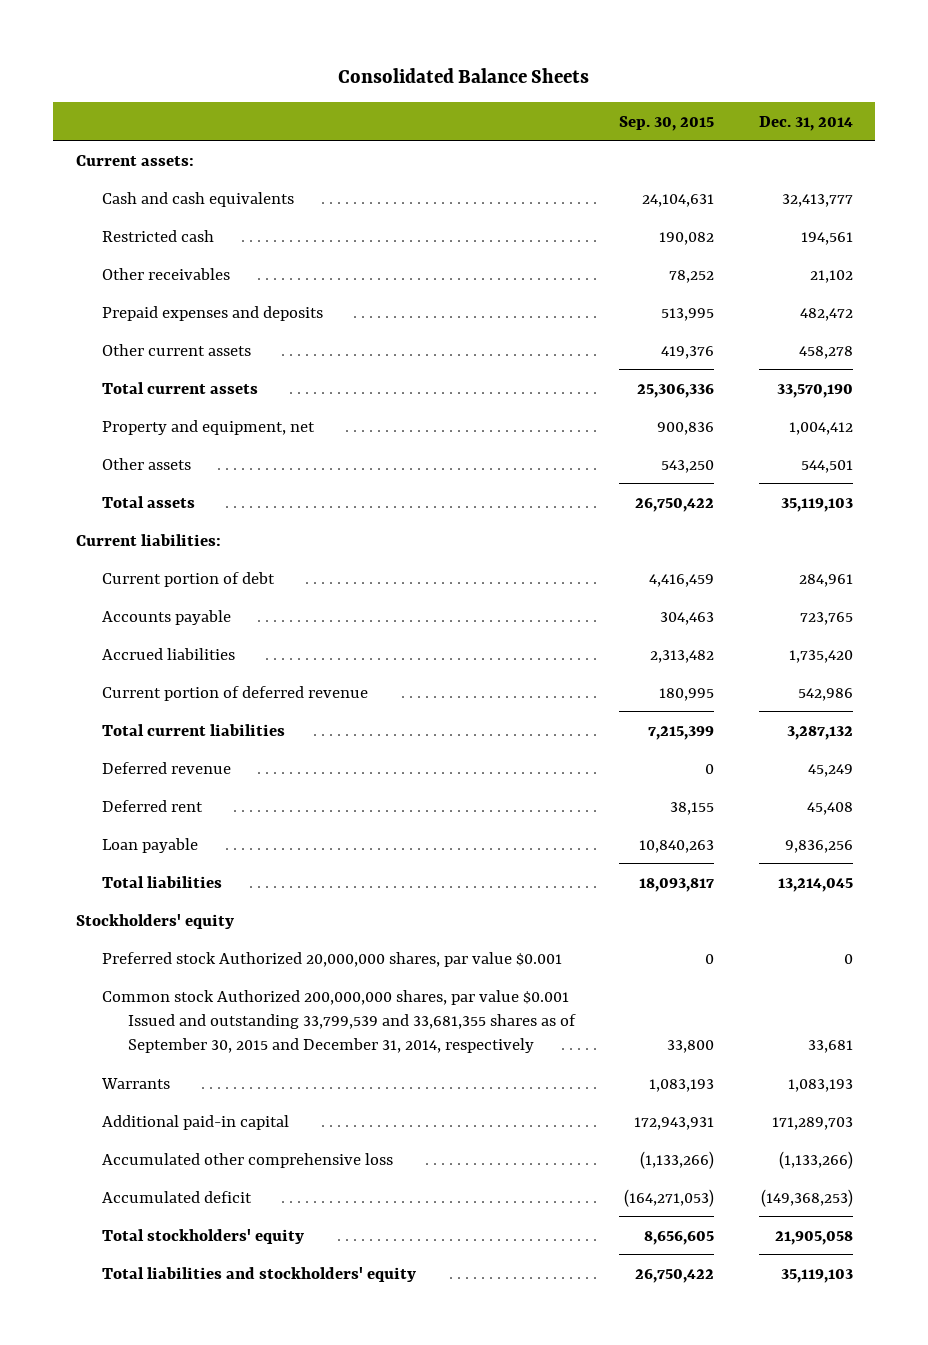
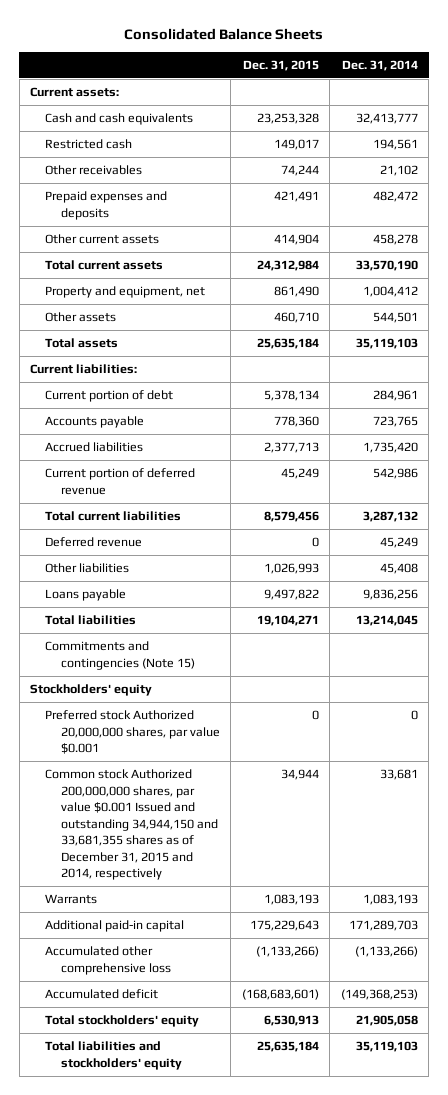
[619,115,715,131] Sep. 30, 2015 -> none
none -> [242,59,319,71] Dec. 31, 2015
[101,799,203,812] Deferred rent -> [45,563,130,574] Other liabilities
[101,837,198,853] Loan payable -> [45,589,127,602] Loans payable
none -> [45,641,195,670] Commitments and contingencies (Note 15)
[101,989,576,1054] Common stock Authorized 200,000,000 shares, par value $0.001 Issued and outstanding 33,799,539 and 33,681,355 shares as of September 30, 2015 and December 31, 2014, respectively -> [45,769,218,881] Common stock Authorized 200,000,000 shares, par value $0.001 Issued and outstanding 34,944,150 and 33,681,355 shares as of December 31, 2015 and 2014, respectively

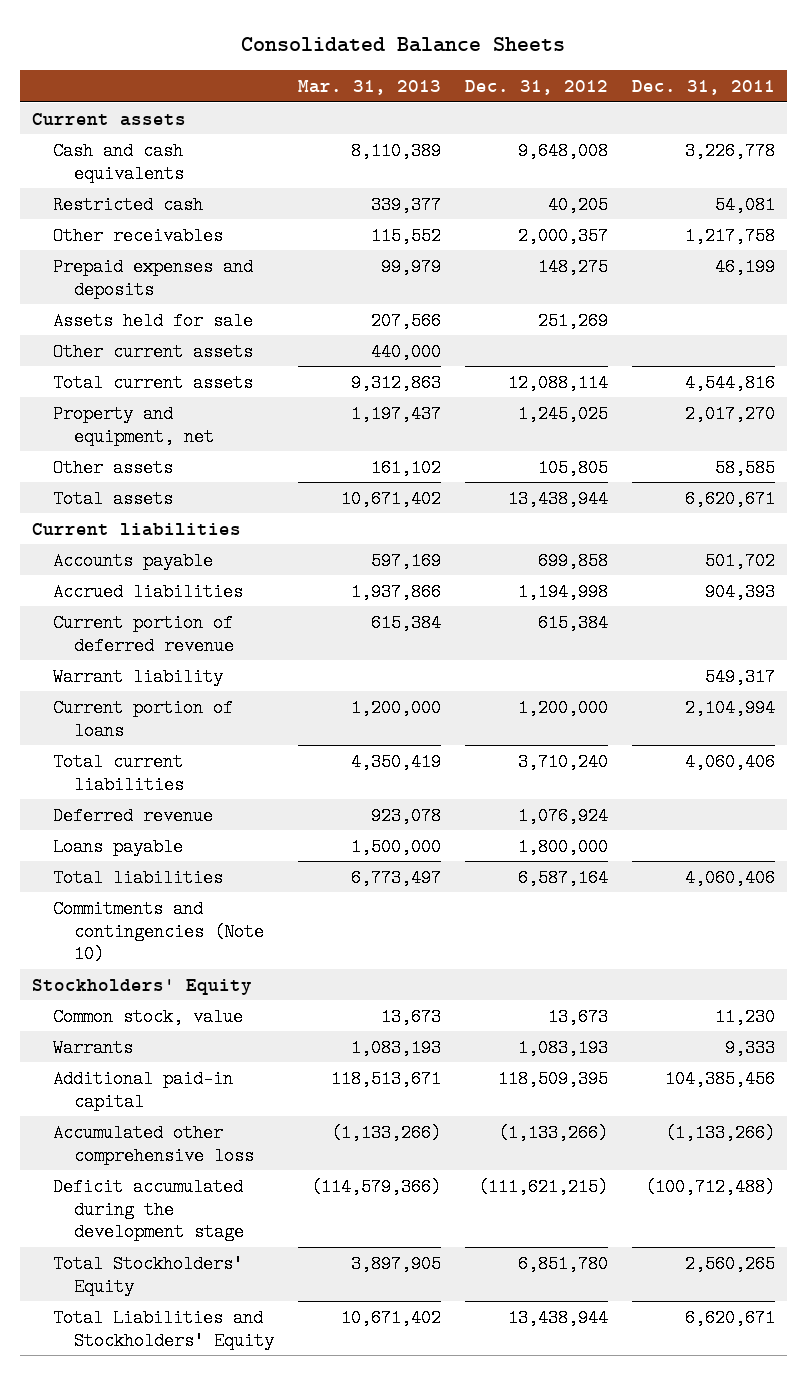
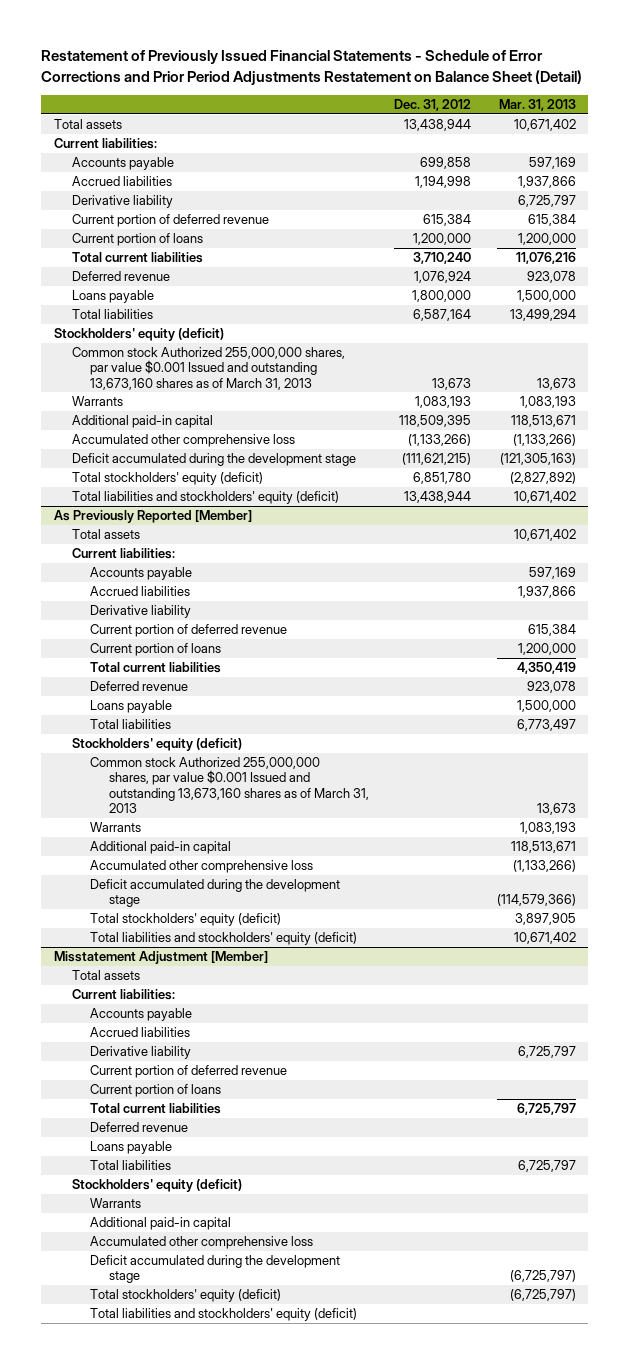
[241,36,566,52] Consolidated Balance Sheets -> [40,50,582,85] Restatement of Previously Issued Financial Statements - Schedule of Error Corrections and Prior Period Adjustments Restatement on Balance Sheet (Detail)
[631,79,775,95] Dec. 31, 2011 -> none
[32,112,187,126] Current assets -> none
[53,141,185,183] Cash and cash equivalents -> none
[53,195,204,214] Restricted cash -> none
[53,226,224,245] Other receivables -> none
[53,257,254,299] Prepaid expenses and deposits -> none
[53,311,254,330] Assets held for sale -> none
[53,342,254,361] Other current assets -> none
[53,373,254,392] Total current assets -> none
[53,404,215,446] Property and equipment, net -> none
[53,458,174,477] Other assets -> none
[32,522,242,536] Current liabilities -> [53,138,157,150] Current liabilities:
none -> [72,195,174,209] Derivative liability
[53,667,224,686] Warrant liability -> none
[350,752,441,771] 4,350,419 -> [515,252,576,265] 11,076,216
[53,899,265,964] Commitments and contingencies (Note 10) -> none
[350,868,441,887] 6,773,497 -> [509,309,576,322] 13,499,294
[32,978,253,995] Stockholders' Equity -> [53,328,224,342] Stockholders' equity (deficit)
[53,1007,244,1026] Common stock, value -> [72,347,346,390] Common stock Authorized 255,000,000 shares, par value $0.001 Issued and outstanding 13,673,160 shares as of March 31, 2013
[310,1177,441,1196] (114,579,366) -> [499,453,576,466] (121,305,163)
[53,1254,244,1296] Total Stockholders' Equity -> [72,472,264,486] Total stockholders' equity (deficit)
[350,1254,441,1273] 3,897,905 -> [509,472,576,485] (2,827,892)
[53,1308,275,1350] Total Liabilities and Stockholders' Equity -> [72,491,340,505] Total liabilities and stockholders' equity (deficit)
none -> [53,510,252,524] As Previously Reported [Member]
none -> [72,529,141,540] Total assets
none -> [72,548,176,560] Current liabilities:
none -> [90,567,193,581] Accounts payable
none -> [90,586,191,597] Accrued liabilities
none -> [90,605,192,619] Derivative liability
none -> [90,624,288,638] Current portion of deferred revenue
none -> [90,643,222,657] Current portion of loans
none -> [90,662,222,674] Total current liabilities
none -> [90,681,189,692] Deferred revenue
none -> [90,700,173,714] Loans payable
none -> [90,719,172,730] Total liabilities
none -> [72,738,243,752] Stockholders' equity (deficit)
none -> [90,757,369,813] Common stock Authorized 255,000,000 shares, par value $0.001 Issued and outstanding 13,673,160 shares as of March 31, 2013
none -> [90,822,142,833] Warrants
none -> [90,841,232,855] Additional paid-in capital
none -> [90,860,314,874] Accumulated other comprehensive loss
none -> [90,879,341,908] Deficit accumulated during the development stage
none -> [90,913,282,927] Total stockholders' equity (deficit)
none -> [90,932,358,946] Total liabilities and stockholders' equity (deficit)
none -> [53,951,268,965] Misstatement Adjustment [Member]
none -> [72,970,141,981] Total assets
none -> [72,989,176,1001] Current liabilities:
none -> [90,1008,193,1022] Accounts payable
none -> [90,1027,191,1038] Accrued liabilities
none -> [90,1046,192,1060] Derivative liability
none -> [90,1065,288,1079] Current portion of deferred revenue
none -> [90,1084,222,1098] Current portion of loans
none -> [90,1103,222,1115] Total current liabilities
none -> [90,1122,189,1133] Deferred revenue
none -> [90,1141,173,1155] Loans payable
none -> [90,1160,172,1171] Total liabilities
none -> [72,1179,243,1193] Stockholders' equity (deficit)
none -> [90,1198,142,1209] Warrants
none -> [90,1217,232,1231] Additional paid-in capital
none -> [90,1236,314,1250] Accumulated other comprehensive loss
none -> [90,1255,341,1284] Deficit accumulated during the development stage
none -> [90,1289,282,1303] Total stockholders' equity (deficit)
none -> [90,1308,358,1322] Total liabilities and stockholders' equity (deficit)

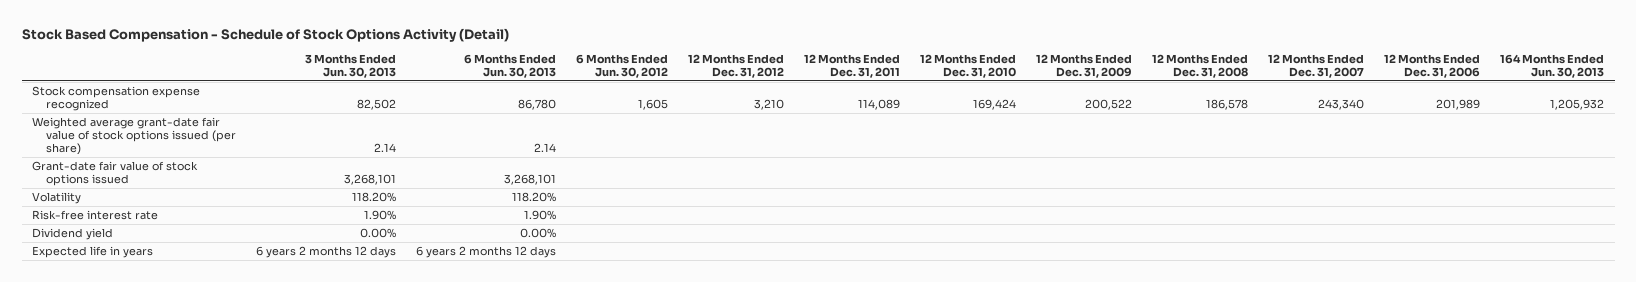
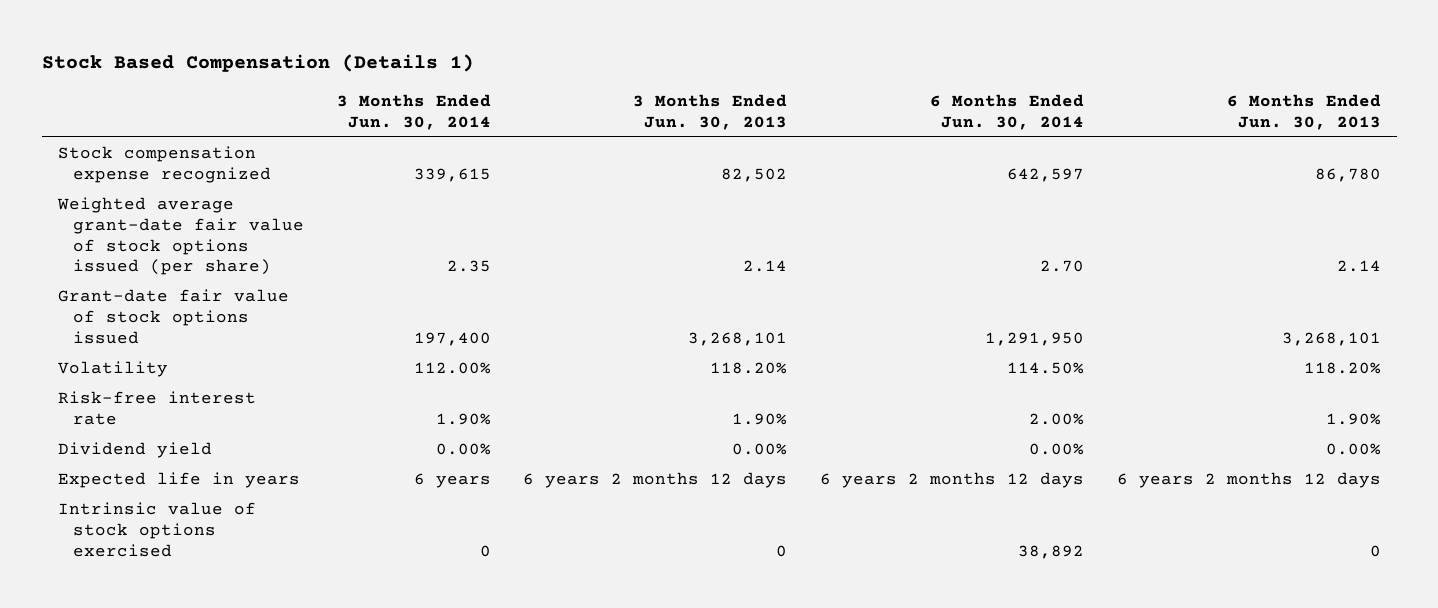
[21,27,509,42] Stock Based Compensation - Schedule of Stock Options Activity (Detail) -> [41,54,474,73] Stock Based Compensation (Details 1)
[576,54,669,78] 6 Months Ended Jun. 30, 2012 -> none
[688,54,785,78] 12 Months Ended Dec. 31, 2012 -> none
[804,54,901,78] 12 Months Ended Dec. 31, 2011 -> none
[920,54,1017,78] 12 Months Ended Dec. 31, 2010 -> none
[1036,54,1133,78] 12 Months Ended Dec. 31, 2009 -> none
[1152,54,1249,78] 12 Months Ended Dec. 31, 2008 -> none
[1268,54,1365,78] 12 Months Ended Dec. 31, 2007 -> none
[1384,54,1481,78] 12 Months Ended Dec. 31, 2006 -> none
[1500,54,1605,78] 164 Months Ended Jun. 30, 2013 -> none
none -> [336,93,491,130] 3 Months Ended Jun. 30, 2014
none -> [929,93,1084,130] 6 Months Ended Jun. 30, 2014
none -> [57,502,256,557] Intrinsic value of stock options exercised

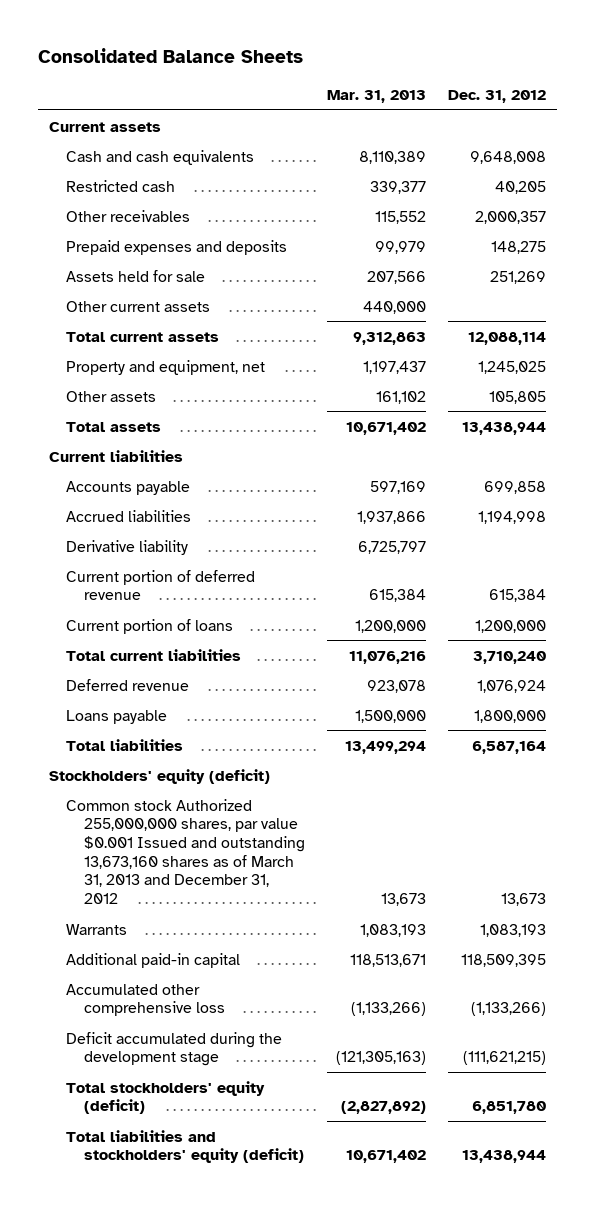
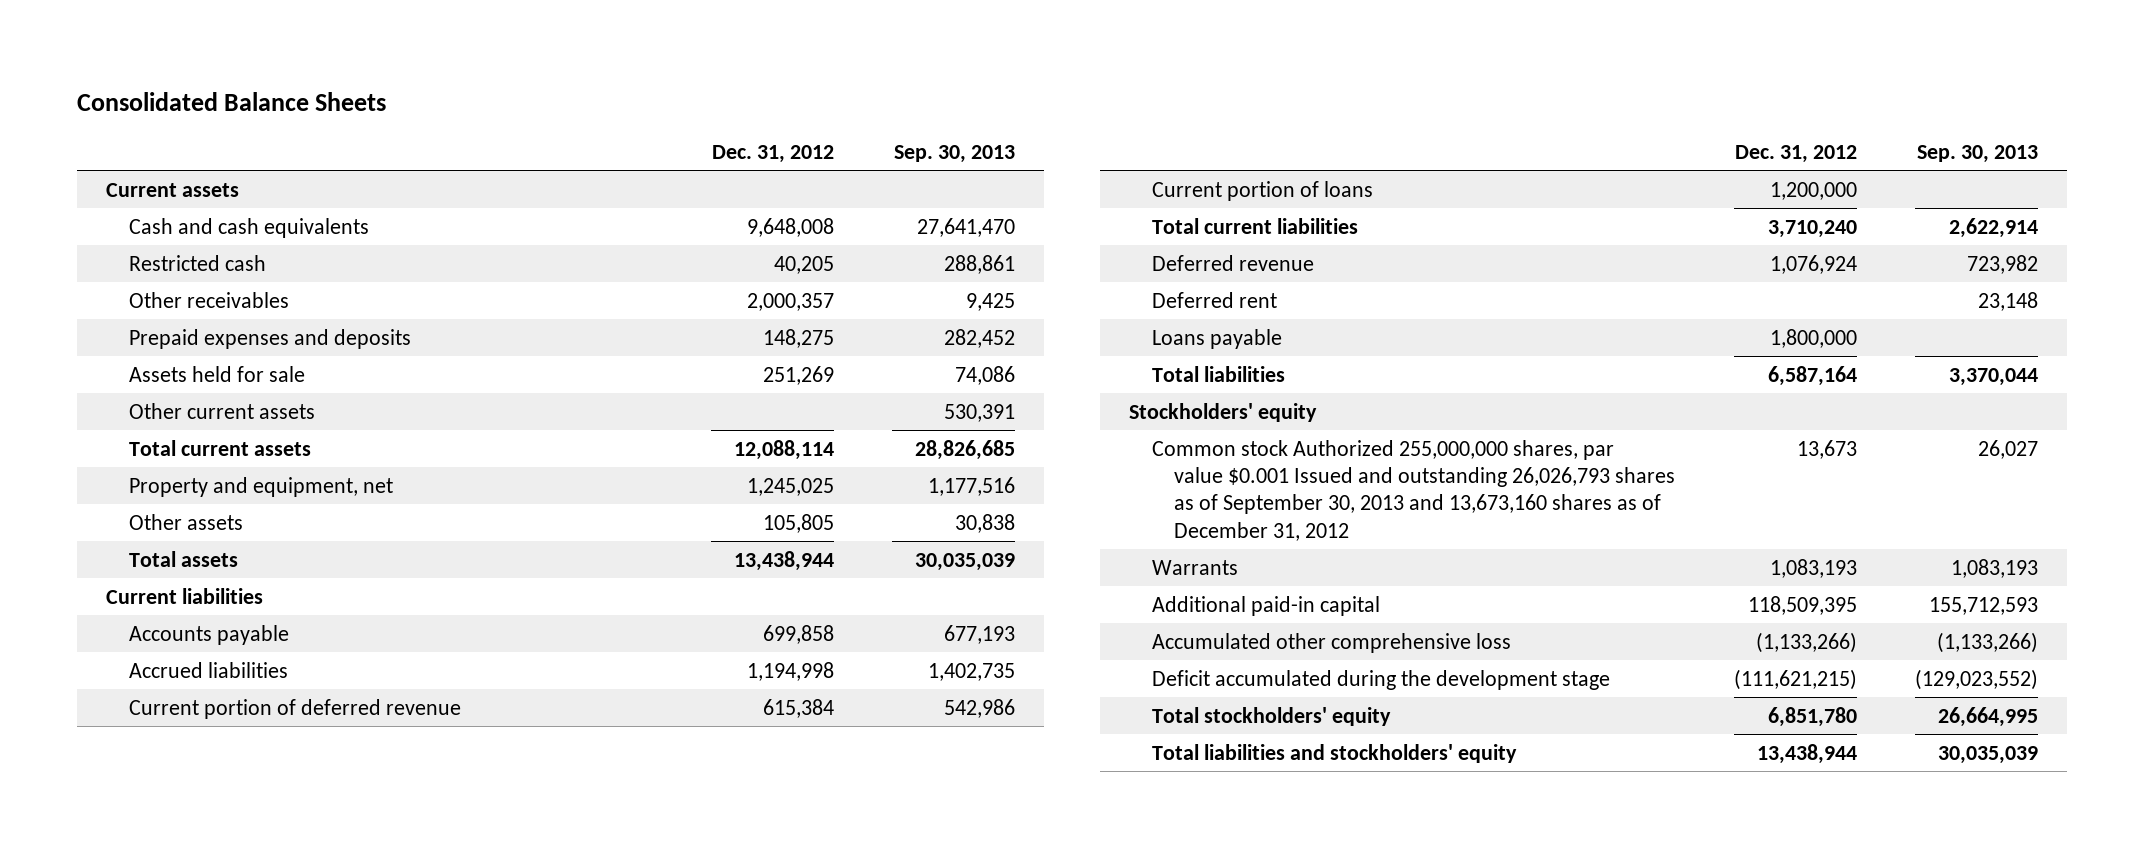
[327,89,427,103] Mar. 31, 2013 -> none
none -> [894,145,1016,164] Sep. 30, 2013
[66,539,189,555] Derivative liability -> none
none -> [1151,291,1277,308] Deferred rent
[48,768,270,784] Stockholders' equity (deficit) -> [1128,402,1317,422] Stockholders' equity
[66,798,306,905] Common stock Authorized 255,000,000 shares, par value $0.001 Issued and outstanding 13,673,160 shares as of March 31, 2013 and December 31, 2012 -> [1151,439,1676,541] Common stock Authorized 255,000,000 shares, par value $0.001 Issued and outstanding 26,026,793 shares as of September 30, 2013 and 13,673,160 shares as of December 31, 2012
[66,1080,266,1115] Total stockholders' equity (deficit) -> [1151,706,1391,726] Total stockholders' equity
[66,1129,305,1164] Total liabilities and stockholders' equity (deficit) -> [1151,743,1517,763] Total liabilities and stockholders' equity

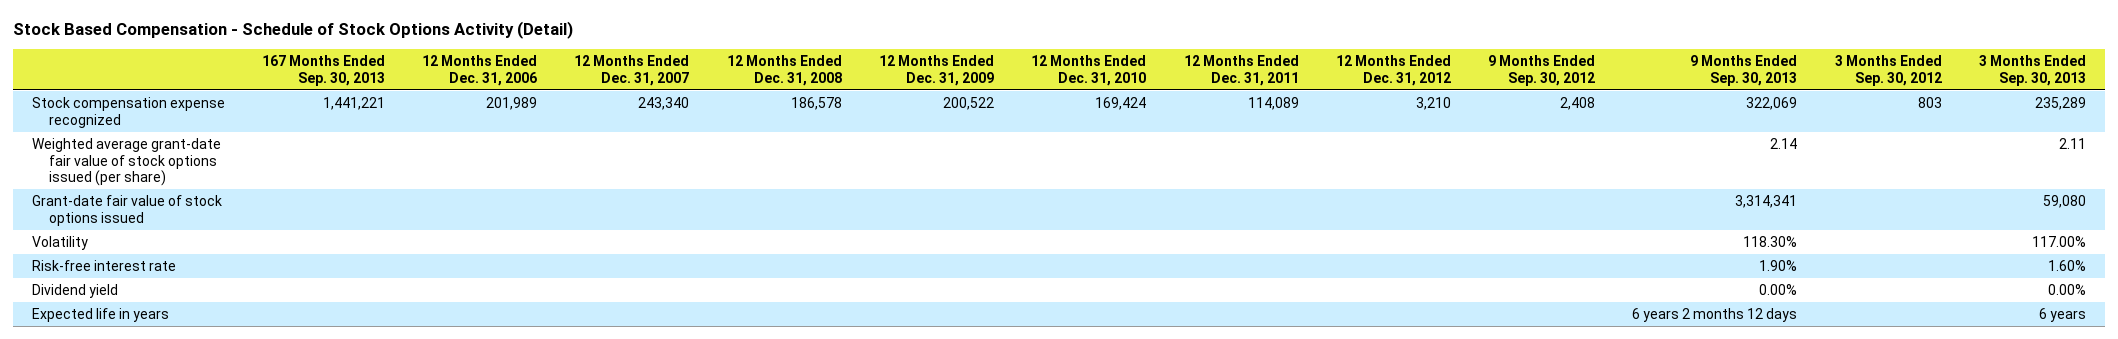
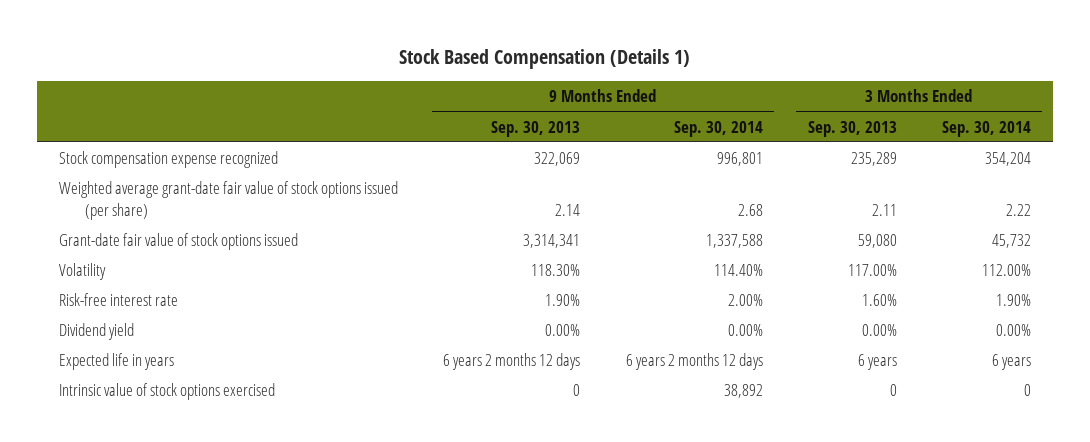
[12,20,573,39] Stock Based Compensation - Schedule of Stock Options Activity (Detail) -> [399,48,691,69] Stock Based Compensation (Details 1)
[261,55,385,86] 167 Months Ended Sep. 30, 2013 -> none
[422,55,538,86] 12 Months Ended Dec. 31, 2006 -> none
[574,55,690,86] 12 Months Ended Dec. 31, 2007 -> none
[726,55,842,86] 12 Months Ended Dec. 31, 2008 -> none
[878,55,994,86] 12 Months Ended Dec. 31, 2009 -> none
[1031,55,1147,86] 12 Months Ended Dec. 31, 2010 -> none
[1183,55,1299,86] 12 Months Ended Dec. 31, 2011 -> none
[1335,55,1451,86] 12 Months Ended Dec. 31, 2012 -> none
[1488,55,1596,86] 9 Months Ended Sep. 30, 2012 -> none
[1834,55,1942,86] 3 Months Ended Sep. 30, 2012 -> none
none -> [673,120,763,137] Sep. 30, 2014
none -> [941,120,1031,137] Sep. 30, 2014
none -> [59,383,276,401] Intrinsic value of stock options exercised

